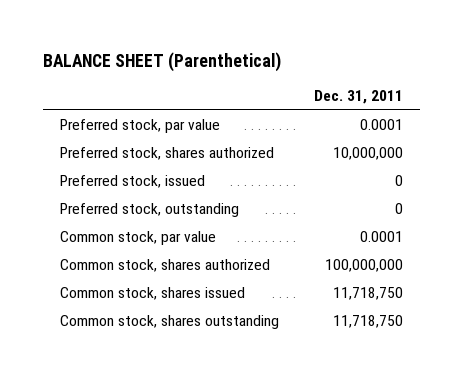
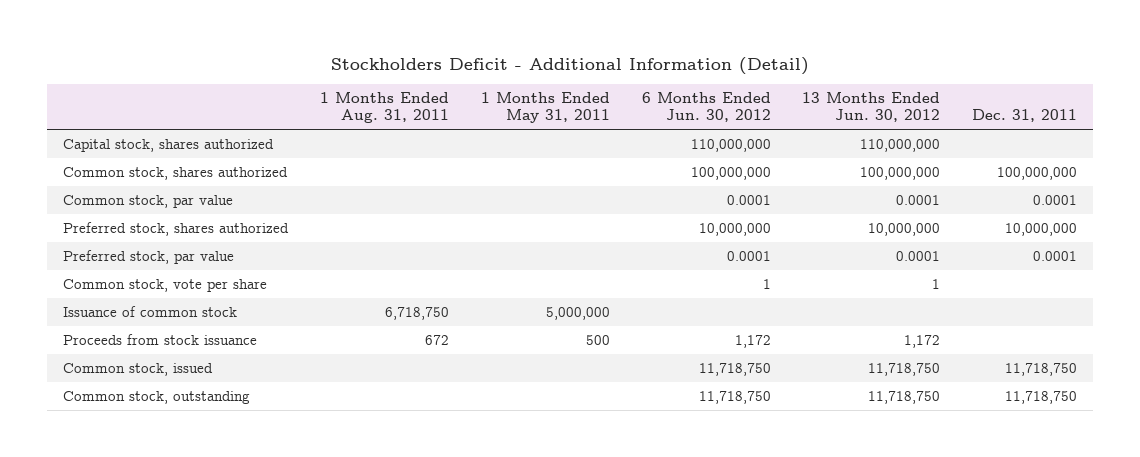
[42,51,281,72] BALANCE SHEET (Parenthetical) -> [331,56,810,75] Stockholders Deficit - Additional Information (Detail)
none -> [320,92,450,124] 1 Months Ended Aug. 31, 2011
none -> [480,92,610,124] 1 Months Ended May 31, 2011
none -> [641,92,771,123] 6 Months Ended Jun. 30, 2012
none -> [802,92,941,123] 13 Months Ended Jun. 30, 2012
[60,175,206,189] Preferred stock, issued -> none
[60,203,240,218] Preferred stock, outstanding -> none
none -> [63,139,275,153] Capital stock, shares authorized
[60,231,217,246] Common stock, par value -> [63,195,234,209] Common stock, par value
[60,147,275,161] Preferred stock, shares authorized -> [63,222,290,237] Preferred stock, shares authorized
[60,119,221,134] Preferred stock, par value -> [63,250,235,265] Preferred stock, par value
none -> [63,279,268,293] Common stock, vote per share
none -> [63,306,238,318] Issuance of common stock
none -> [63,334,258,346] Proceeds from stock issuance
[60,287,246,301] Common stock, shares issued -> [63,363,214,377] Common stock, issued
[60,315,280,330] Common stock, shares outstanding -> [63,391,251,405] Common stock, outstanding

